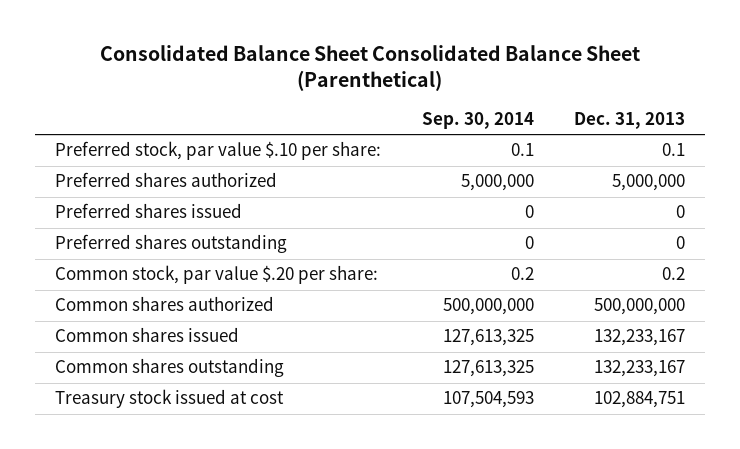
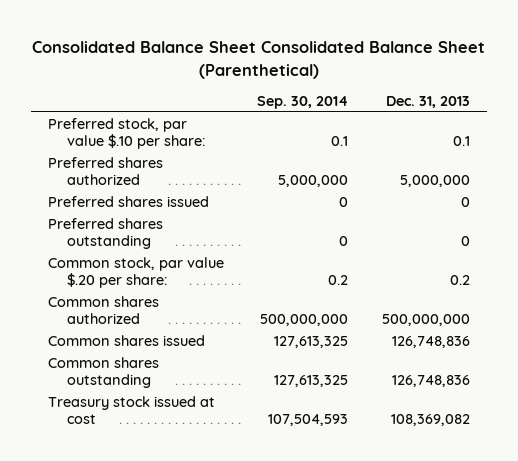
[594,329,686,347] 132,233,167 -> [391,336,470,349] 126,748,836
[594,360,686,378] 132,233,167 -> [391,375,470,388] 126,748,836
[594,391,686,409] 102,884,751 -> [390,414,470,427] 108,369,082

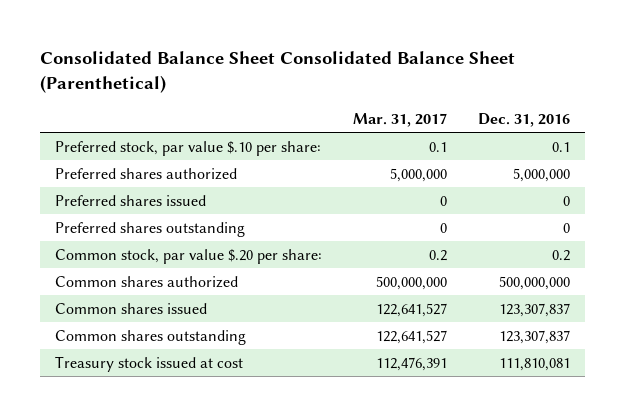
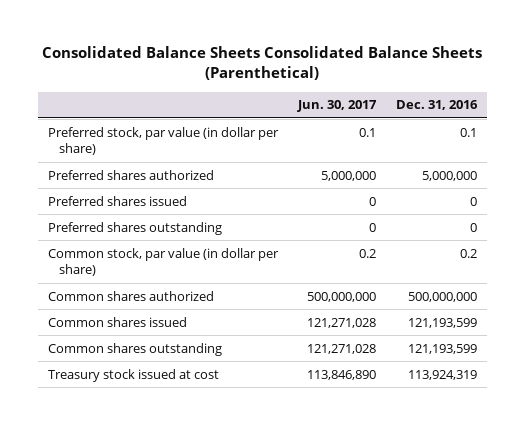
[39,51,515,94] Consolidated Balance Sheet Consolidated Balance Sheet (Parenthetical) -> [42,45,483,81] Consolidated Balance Sheets Consolidated Balance Sheets (Parenthetical)
[353,112,448,127] Mar. 31, 2017 -> none
none -> [296,100,377,113] Jun. 30, 2017
[55,140,322,156] Preferred stock, par value $.10 per share: -> [47,126,279,156] Preferred stock, par value (in dollar per share)
[55,248,323,264] Common stock, par value $.20 per share: -> [47,247,279,277] Common stock, par value (in dollar per share)
[498,302,570,317] 123,307,837 -> [407,317,477,328] 121,193,599
[498,329,570,344] 123,307,837 -> [407,343,477,354] 121,193,599
[498,357,570,371] 111,810,081 -> [407,369,477,380] 113,924,319

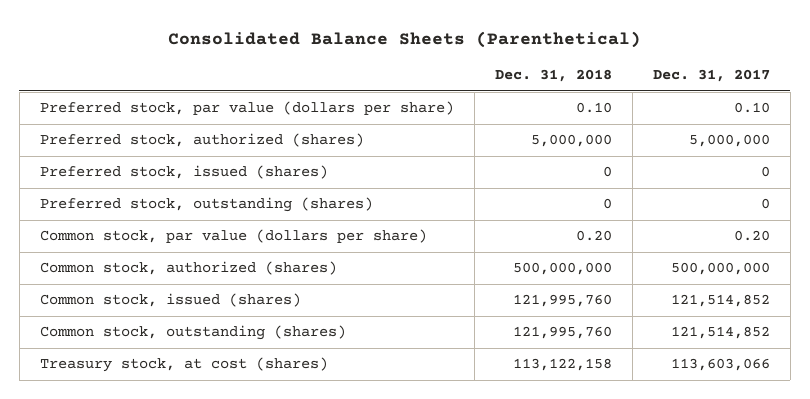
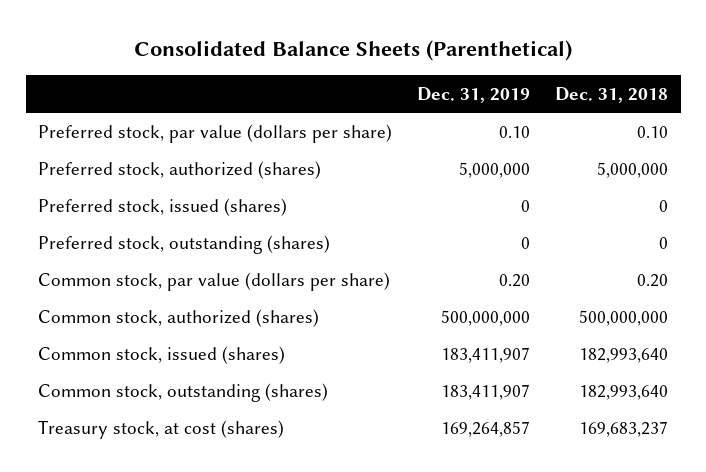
[652,69,770,83] Dec. 31, 2017 -> none
none -> [417,86,531,103] Dec. 31, 2019
[512,294,612,308] 121,995,760 -> [579,347,669,363] 182,993,640
[512,326,612,340] 121,995,760 -> [579,384,669,400] 182,993,640
[512,358,612,372] 113,122,158 -> [579,420,669,437] 169,683,237

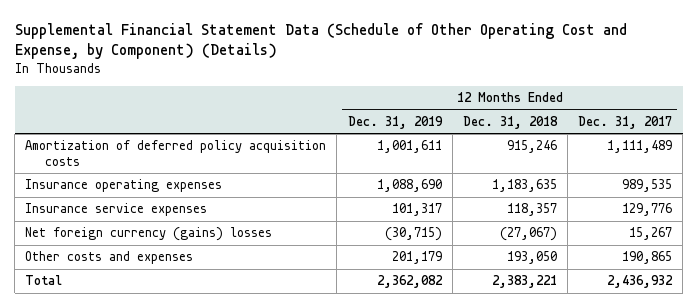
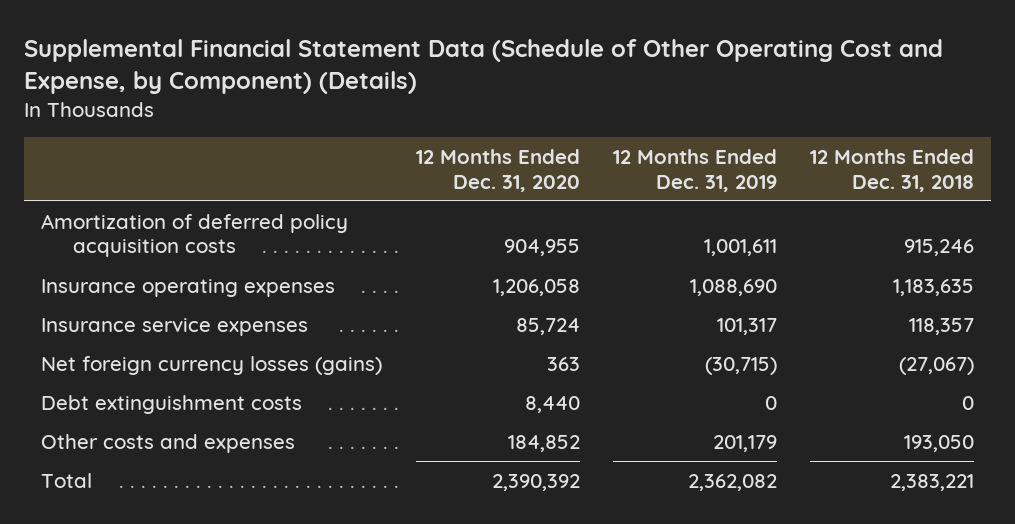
[578,115,673,129] Dec. 31, 2017 -> none
none -> [415,149,580,192] 12 Months Ended Dec. 31, 2020
[25,227,273,242] Net foreign currency (gains) losses -> [41,355,383,375] Net foreign currency losses (gains)
none -> [41,394,303,414] Debt extinguishment costs

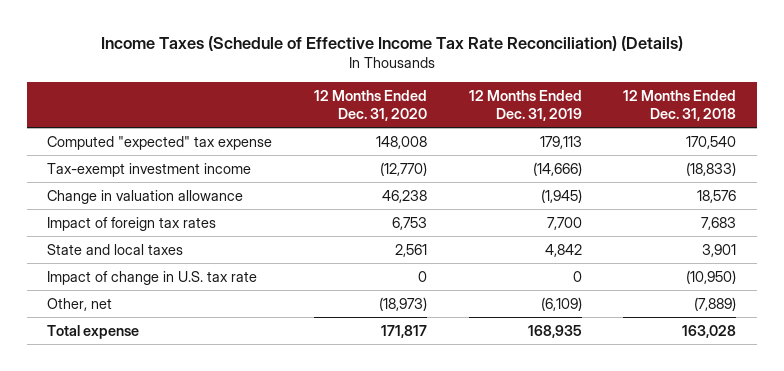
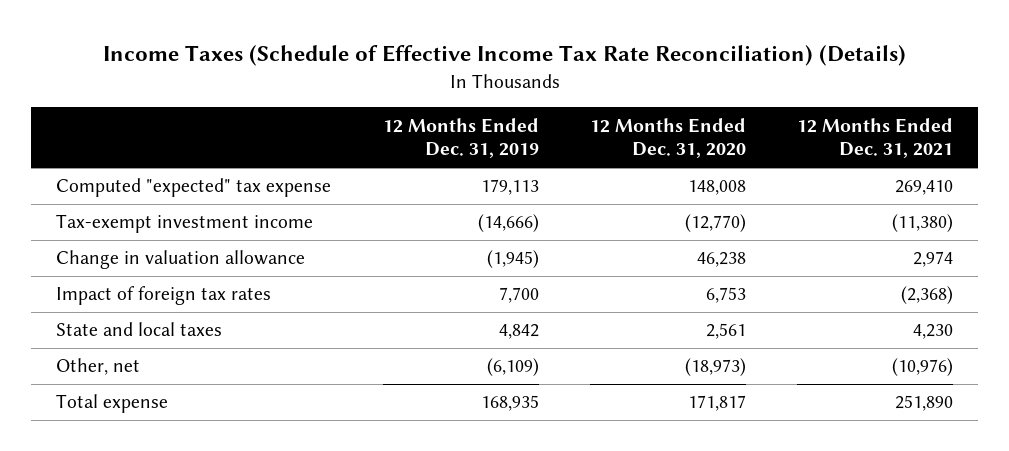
[623,90,737,121] 12 Months Ended Dec. 31, 2018 -> none
none -> [796,117,953,159] 12 Months Ended Dec. 31, 2021
[47,270,258,285] Impact of change in U.S. tax rate -> none

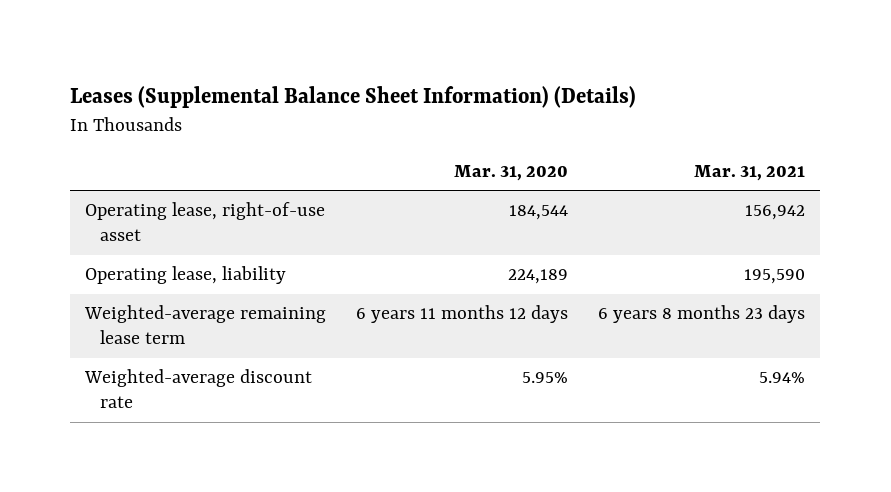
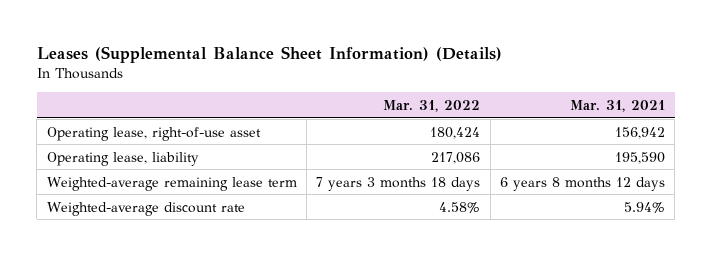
[454,165,569,182] Mar. 31, 2020 -> none
none -> [383,99,481,112] Mar. 31, 2022
[598,305,806,324] 6 years 8 months 23 days -> [499,176,665,191] 6 years 8 months 12 days

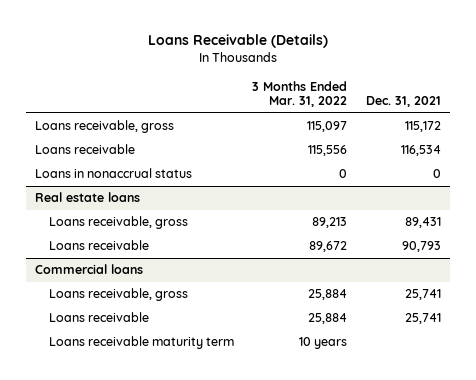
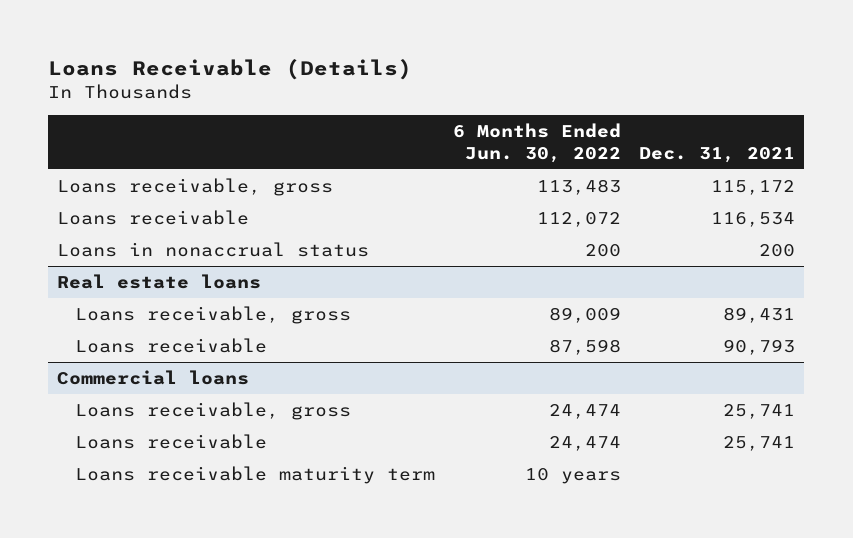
[252,80,348,108] 3 Months Ended Mar. 31, 2022 -> none
none -> [453,122,622,163] 6 Months Ended Jun. 30, 2022
[432,169,441,179] 0 -> [759,244,796,258] 200

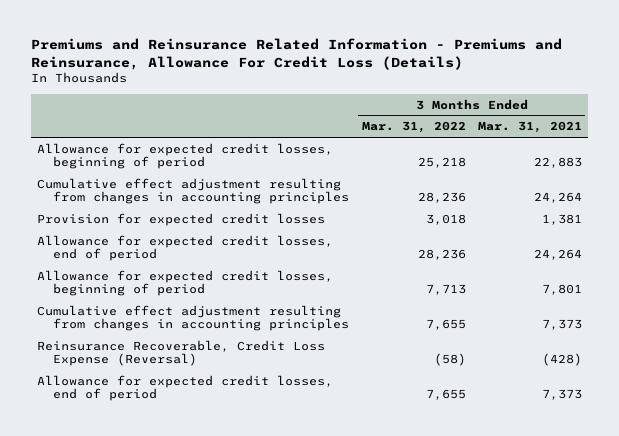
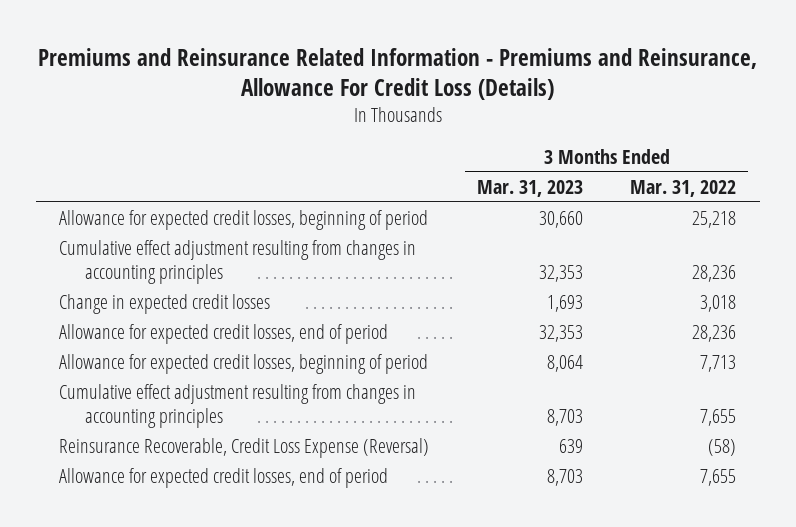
[477,121,582,134] Mar. 31, 2021 -> none
none -> [476,179,583,197] Mar. 31, 2023
[37,212,326,226] Provision for expected credit losses -> [59,293,271,314] Change in expected credit losses

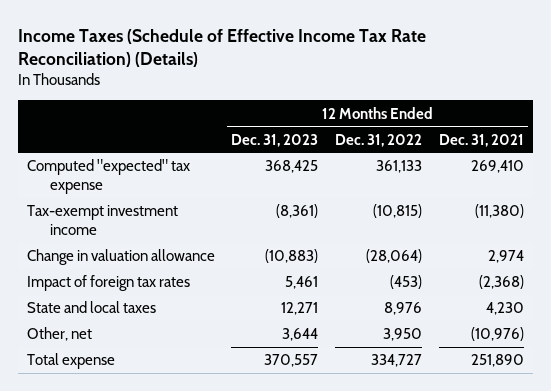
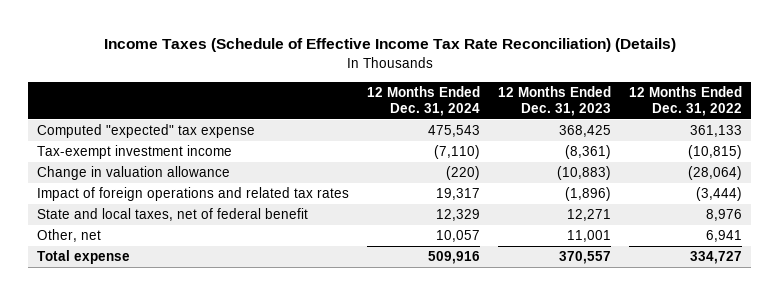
[439,133,525,147] Dec. 31, 2021 -> none
none -> [367,85,481,116] 12 Months Ended Dec. 31, 2024
[26,275,190,292] Impact of foreign tax rates -> [37,187,350,202] Impact of foreign operations and related tax rates
[285,276,319,290] 5,461 -> [564,187,611,202] (1,896)
[390,275,423,290] (453) -> [695,187,742,202] (3,444)
[26,301,156,314] State and local taxes -> [37,208,309,222] State and local taxes, net of federal benefit
[282,328,319,342] 3,644 -> [566,230,611,243] 11,001
[383,328,423,342] 3,950 -> [705,230,742,243] 6,941

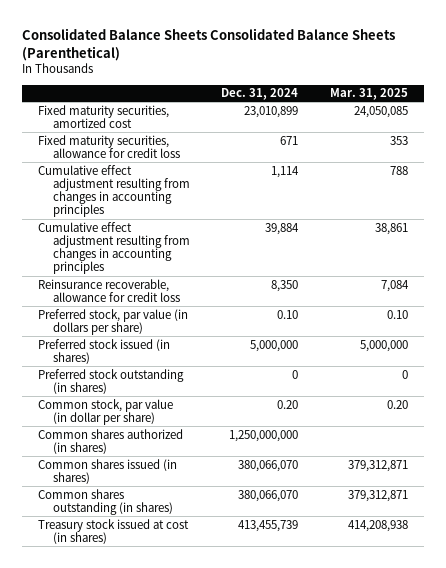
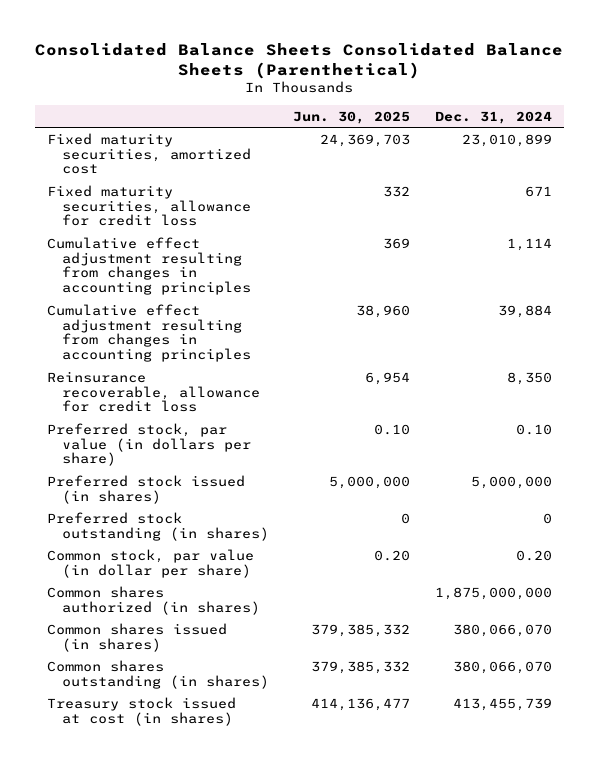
[329,88,408,101] Mar. 31, 2025 -> none
none -> [293,110,411,124] Jun. 30, 2025
[229,429,299,442] 1,250,000,000 -> [434,586,552,600] 1,875,000,000

